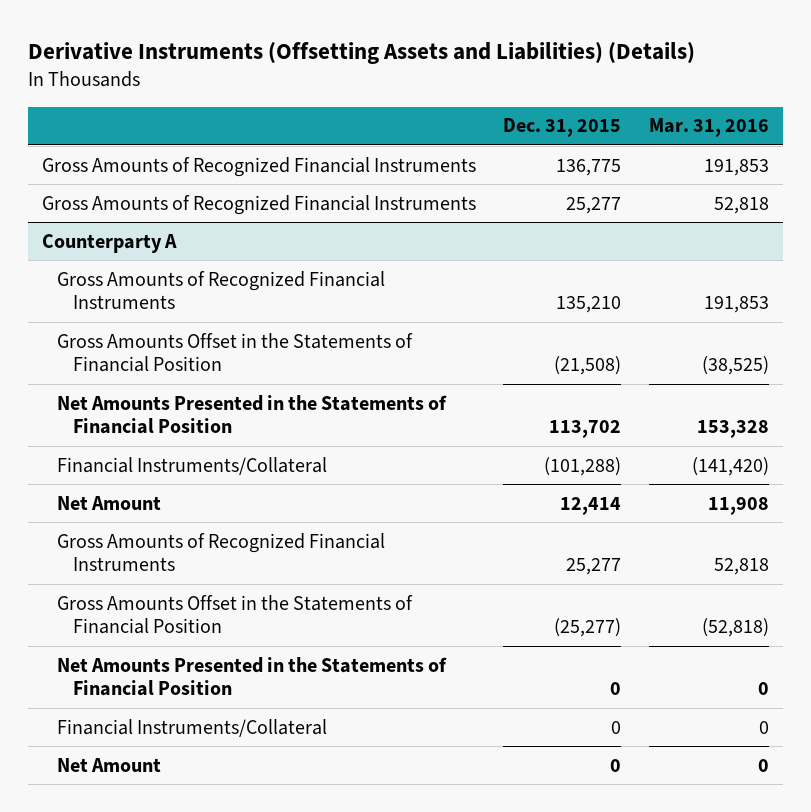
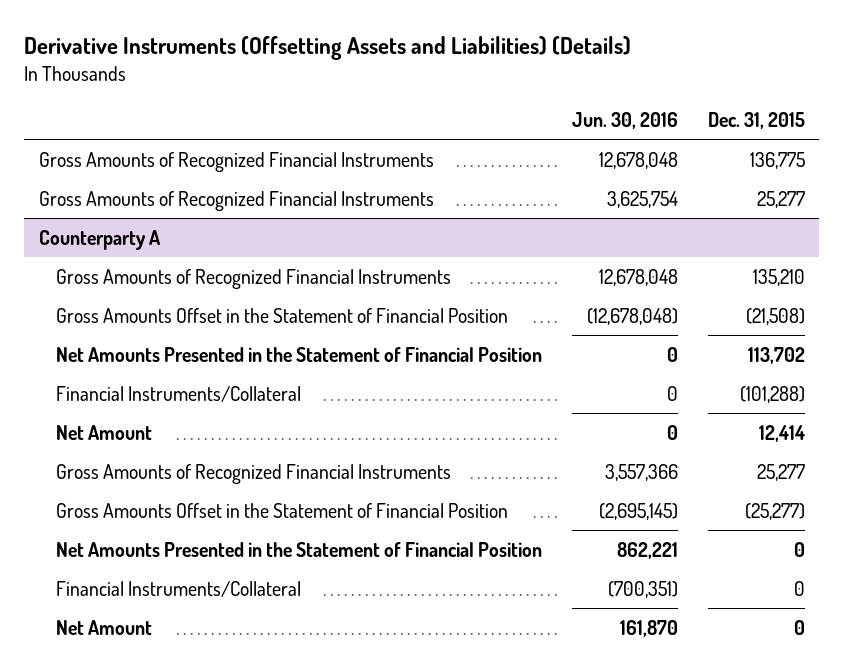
[649,118,770,138] Mar. 31, 2016 -> none
none -> [571,111,678,129] Jun. 30, 2016
[57,332,414,373] Gross Amounts Offset in the Statements of Financial Position -> [55,307,508,323] Gross Amounts Offset in the Statement of Financial Position
[57,394,448,435] Net Amounts Presented in the Statements of Financial Position -> [55,346,542,362] Net Amounts Presented in the Statement of Financial Position
[57,594,414,635] Gross Amounts Offset in the Statements of Financial Position -> [55,502,508,518] Gross Amounts Offset in the Statement of Financial Position
[57,656,448,697] Net Amounts Presented in the Statements of Financial Position -> [55,541,542,557] Net Amounts Presented in the Statement of Financial Position

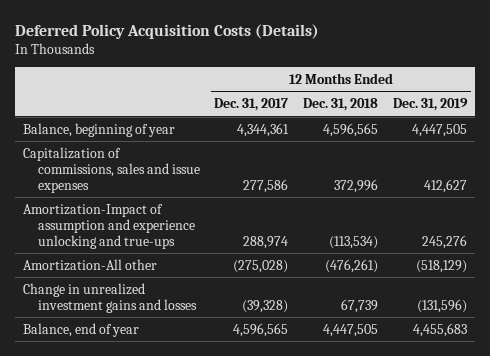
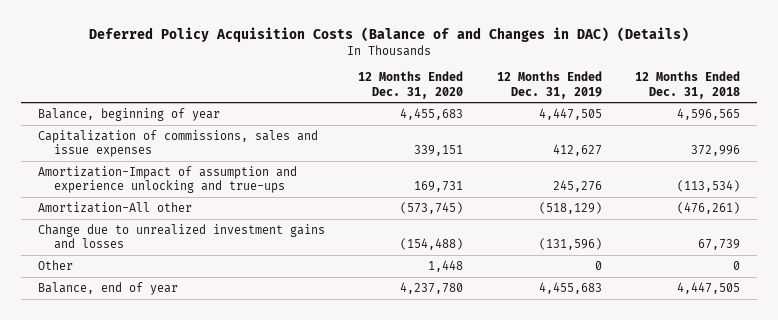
[15,23,320,39] Deferred Policy Acquisition Costs (Details) -> [89,27,690,43] Deferred Policy Acquisition Costs (Balance of and Changes in DAC) (Details)
[214,98,289,112] Dec. 31, 2017 -> none
none -> [358,71,464,99] 12 Months Ended Dec. 31, 2020
[22,282,197,313] Change in unrealized investment gains and losses -> [38,223,326,250] Change due to unrealized investment gains and losses
none -> [38,259,74,270] Other

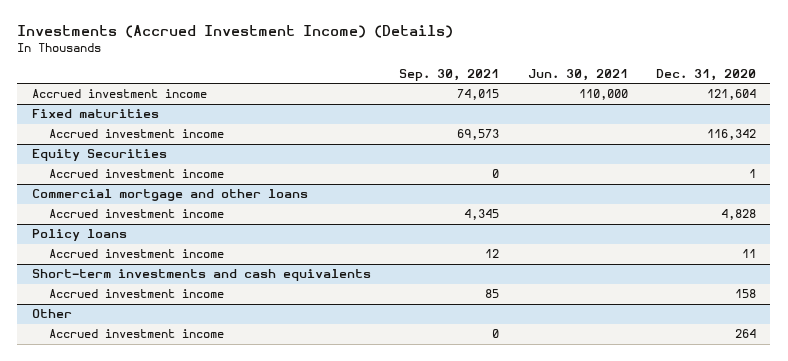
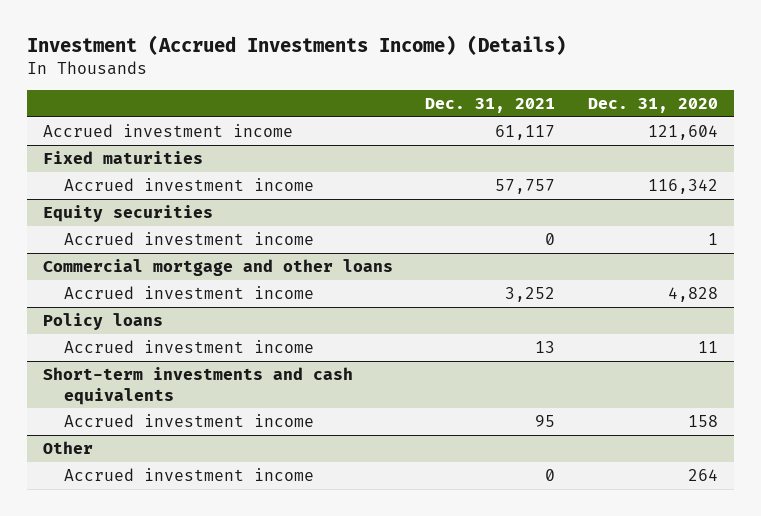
[17,24,454,38] Investments (Accrued Investment Income) (Details) -> [26,34,566,55] Investment (Accrued Investments Income) (Details)
[399,68,500,81] Sep. 30, 2021 -> none
[527,68,628,81] Jun. 30, 2021 -> none
none -> [425,98,556,114] Dec. 31, 2021
[31,149,167,162] Equity Securities -> [42,205,213,223] Equity securities

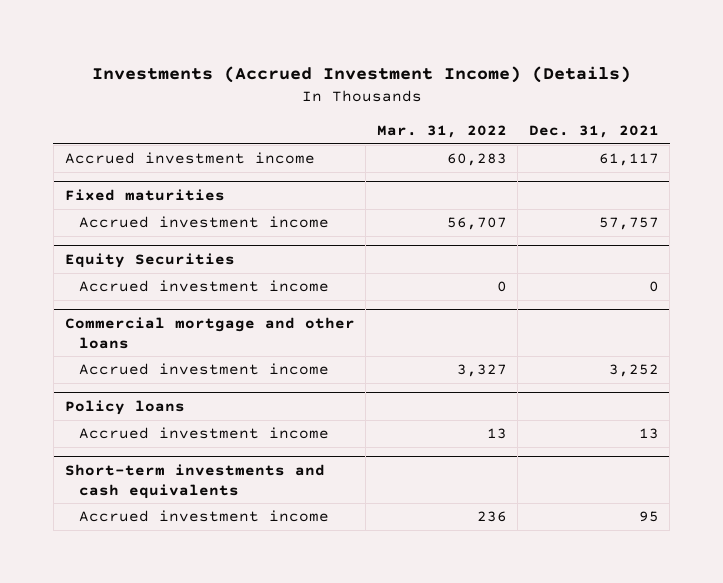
[26,34,566,55] Investment (Accrued Investments Income) (Details) -> [91,65,631,83] Investments (Accrued Investment Income) (Details)
[587,98,718,114] Dec. 31, 2020 -> none
none -> [376,124,507,138] Mar. 31, 2022
[42,205,213,223] Equity securities -> [64,253,235,269] Equity Securities
[42,441,93,455] Other -> none
[63,468,314,482] Accrued investment income -> none

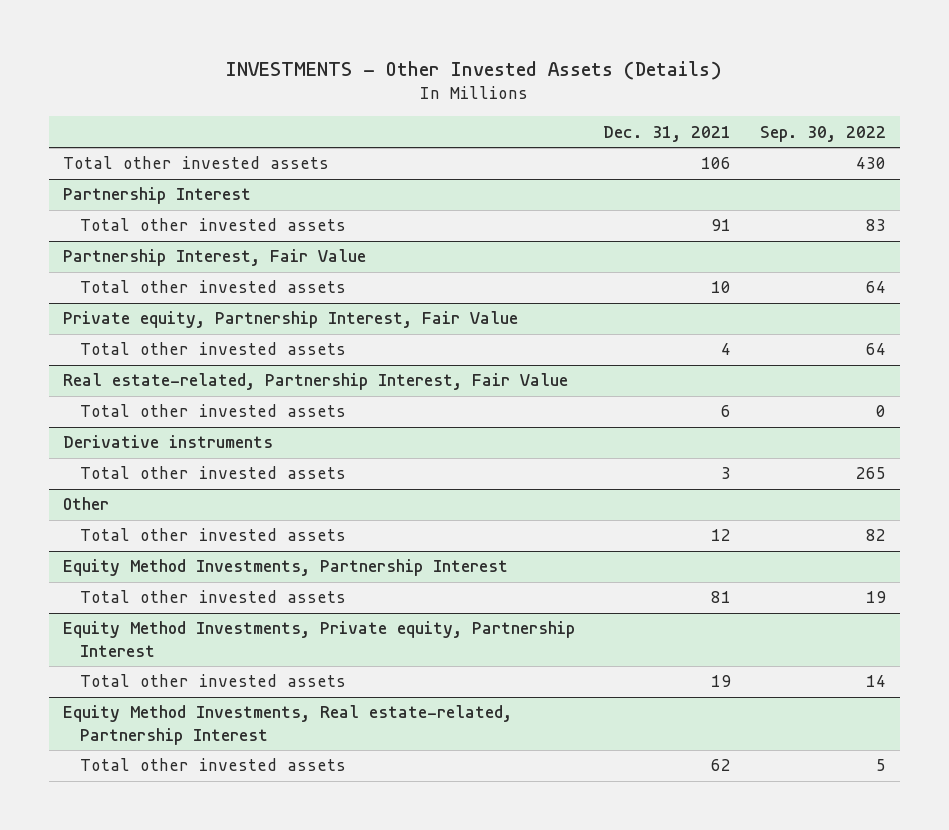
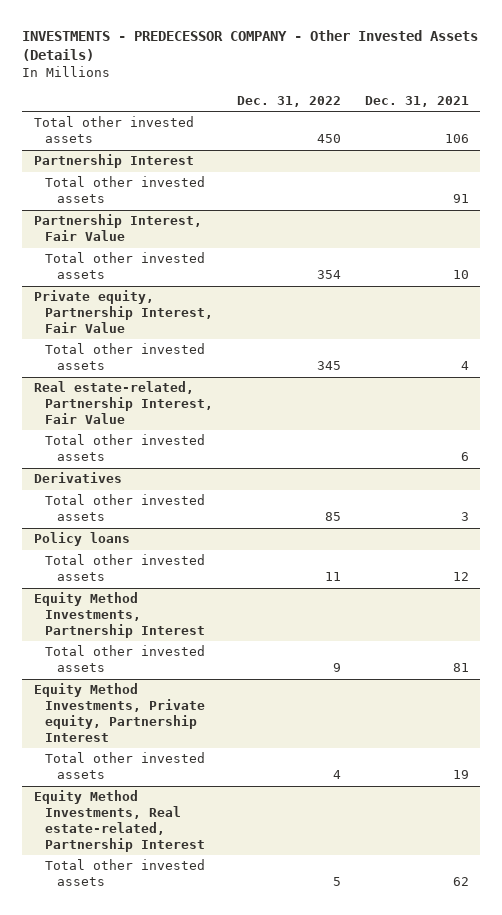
[226,60,723,80] INVESTMENTS - Other Invested Assets (Details) -> [22,30,479,62] INVESTMENTS - PREDECESSOR COMPANY - Other Invested Assets (Details)
[759,125,886,142] Sep. 30, 2022 -> none
none -> [236,95,341,107] Dec. 31, 2022
[62,435,273,449] Derivative instruments -> [33,472,122,484] Derivatives
[62,497,109,511] Other -> [33,532,130,547] Policy loans

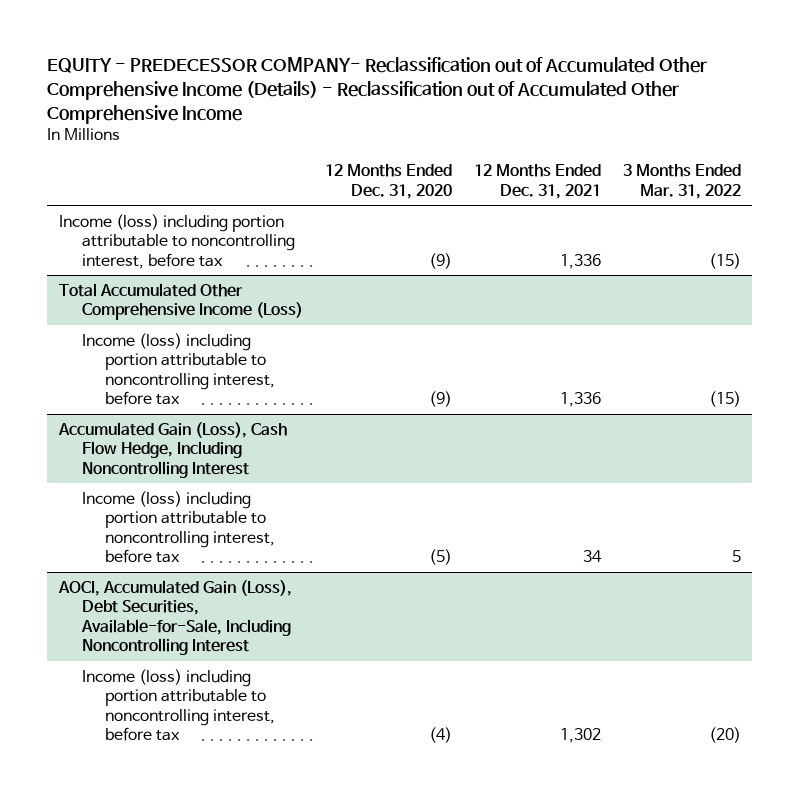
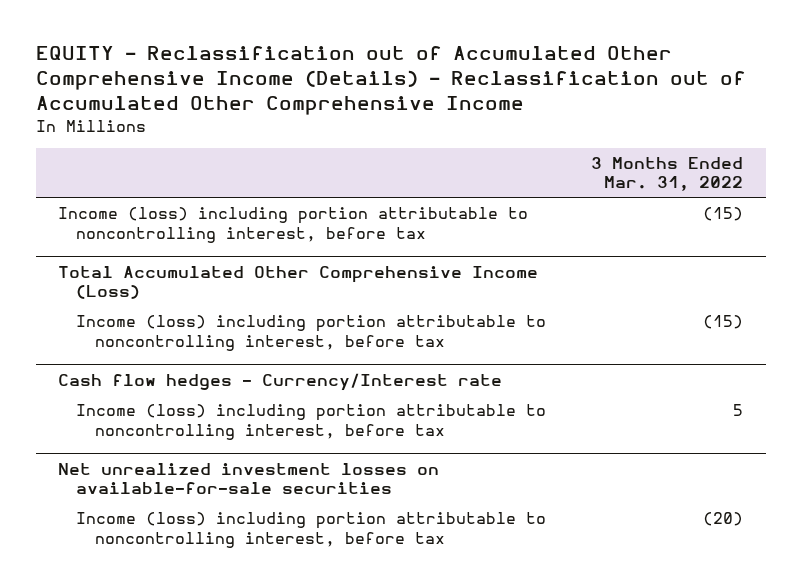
[47,57,708,125] EQUITY - PREDECESSOR COMPANY- Reclassification out of Accumulated Other Comprehensive Income (Details) - Reclassification out of Accumulated Other Comprehensive Income -> [35,46,746,116] EQUITY - Reclassification out of Accumulated Other Comprehensive Income (Details) - Reclassification out of Accumulated Other Comprehensive Income
[324,164,452,199] 12 Months Ended Dec. 31, 2020 -> none
[473,164,601,199] 12 Months Ended Dec. 31, 2021 -> none
[57,421,287,478] Accumulated Gain (Loss), Cash Flow Hedge, Including Noncontrolling Interest -> [58,372,503,391] Cash flow hedges - Currency/Interest rate
[57,579,292,655] AOCI, Accumulated Gain (Loss), Debt Securities, Available-for-Sale, Including Noncontrolling Interest -> [58,462,440,495] Net unrealized investment losses on available-for-sale securities

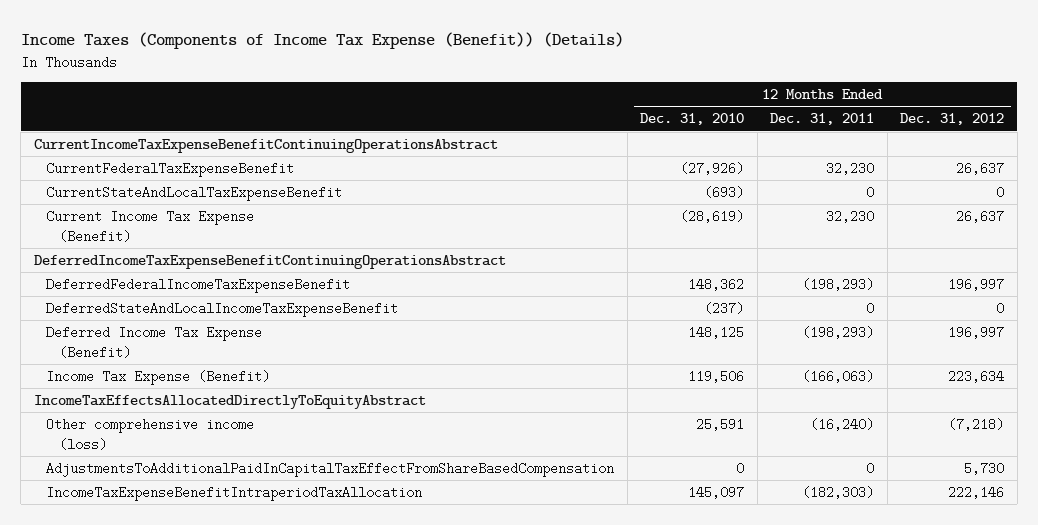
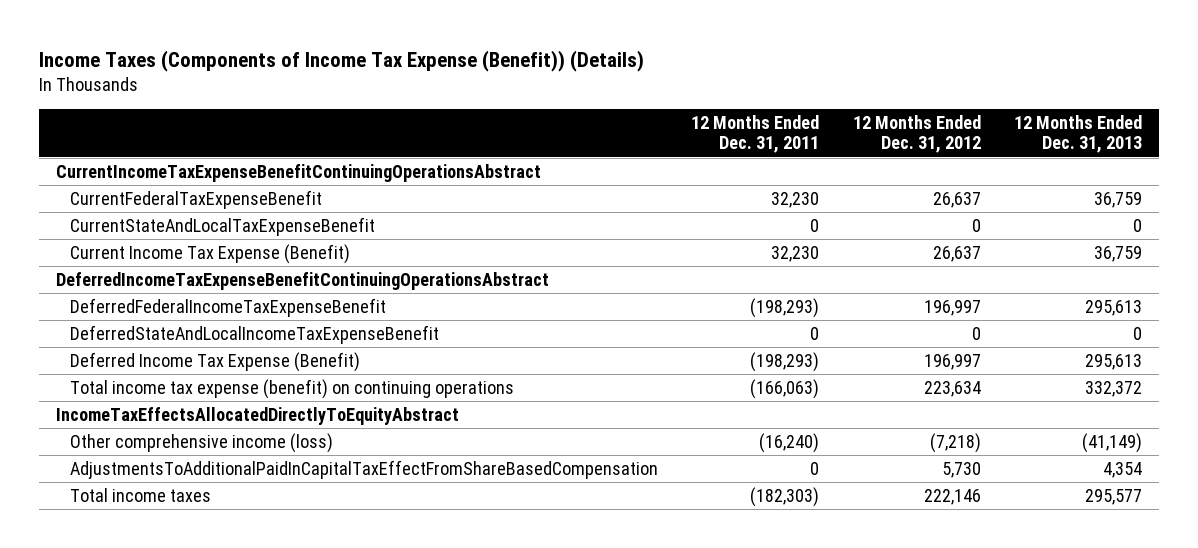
[640,113,745,126] Dec. 31, 2010 -> none
none -> [1014,114,1143,154] 12 Months Ended Dec. 31, 2013
[46,369,271,385] Income Tax Expense (Benefit) -> [69,378,514,399] Total income tax expense (benefit) on continuing operations
[46,485,423,501] IncomeTaxExpenseBenefitIntraperiodTaxAllocation -> [69,487,211,502] Total income taxes

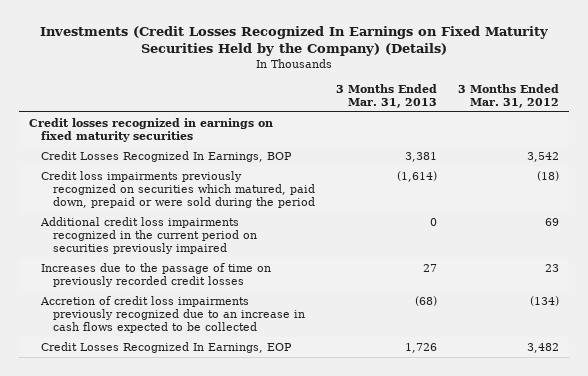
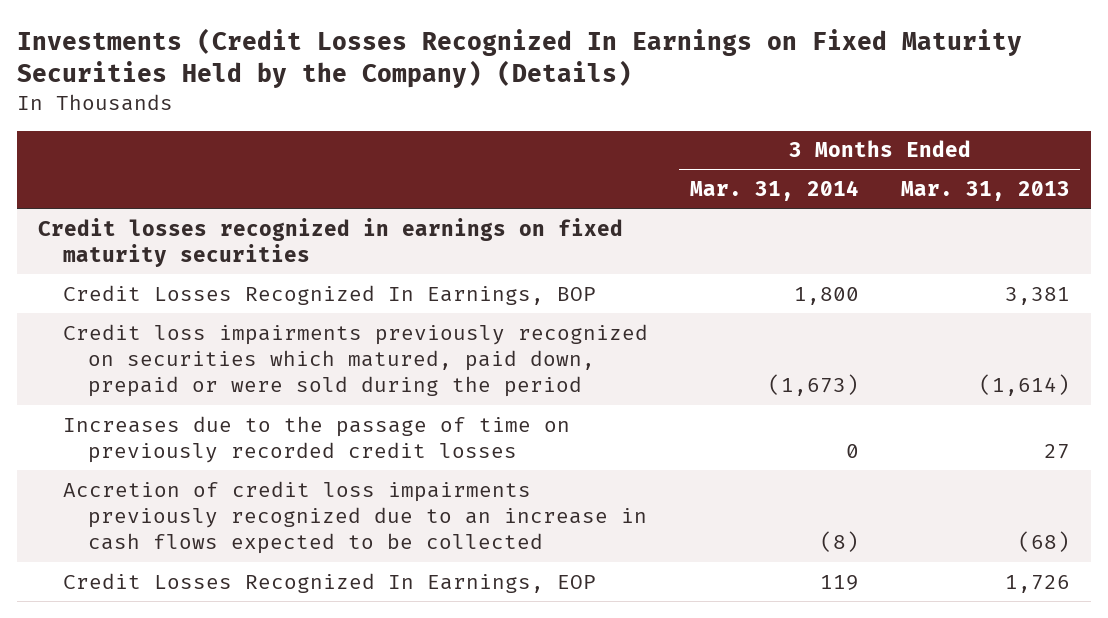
[457,83,559,108] 3 Months Ended Mar. 31, 2012 -> none
none -> [689,179,859,201] Mar. 31, 2014
[40,217,258,254] Additional credit loss impairments recognized in the current period on securities previously impaired -> none

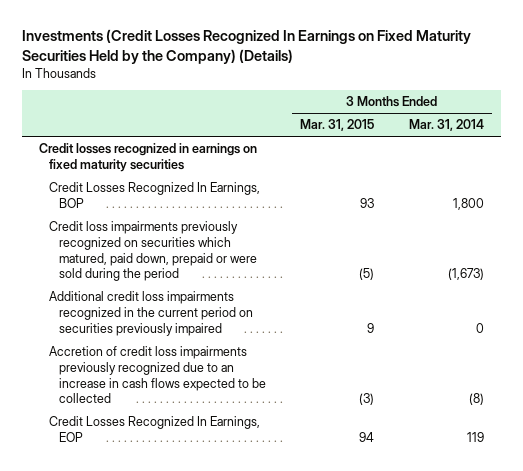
[900,180,1070,201] Mar. 31, 2013 -> none
none -> [300,119,375,132] Mar. 31, 2015
[63,415,571,464] Increases due to the passage of time on previously recorded credit losses -> none
none -> [49,291,253,336] Additional credit loss impairments recognized in the current period on securities previously impaired

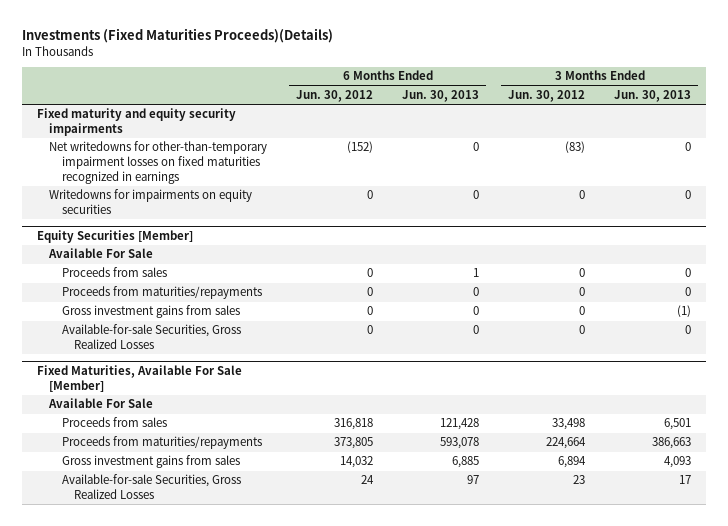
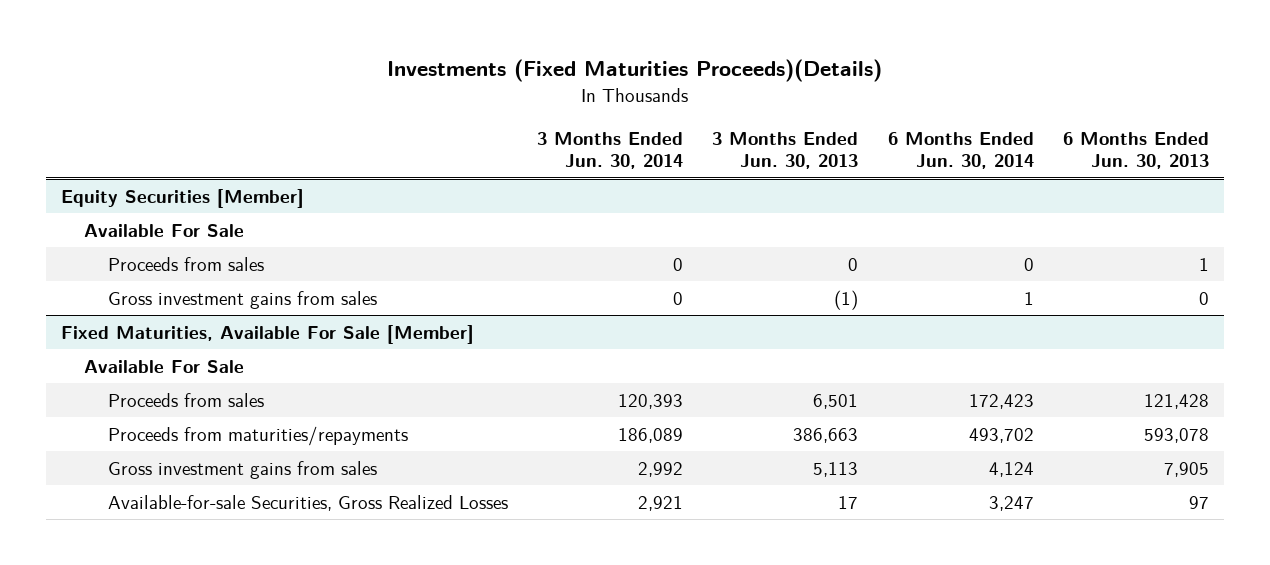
[296,90,374,103] Jun. 30, 2012 -> none
[508,90,586,103] Jun. 30, 2012 -> none
none -> [537,131,684,170] 3 Months Ended Jun. 30, 2014
none -> [887,131,1034,170] 6 Months Ended Jun. 30, 2014
[36,108,236,137] Fixed maturity and equity security impairments -> none
[49,141,268,185] Net writedowns for other-than-temporary impairment losses on fixed maturities recognized in earnings -> none
[49,189,253,215] Writedowns for impairments on equity securities -> none
[61,286,262,300] Proceeds from maturities/repayments -> none
[61,324,241,350] Available-for-sale Securities, Gross Realized Losses -> none
[452,456,480,469] 6,885 -> [1164,461,1210,477] 7,905
[664,456,692,469] 4,093 -> [813,461,859,477] 5,113

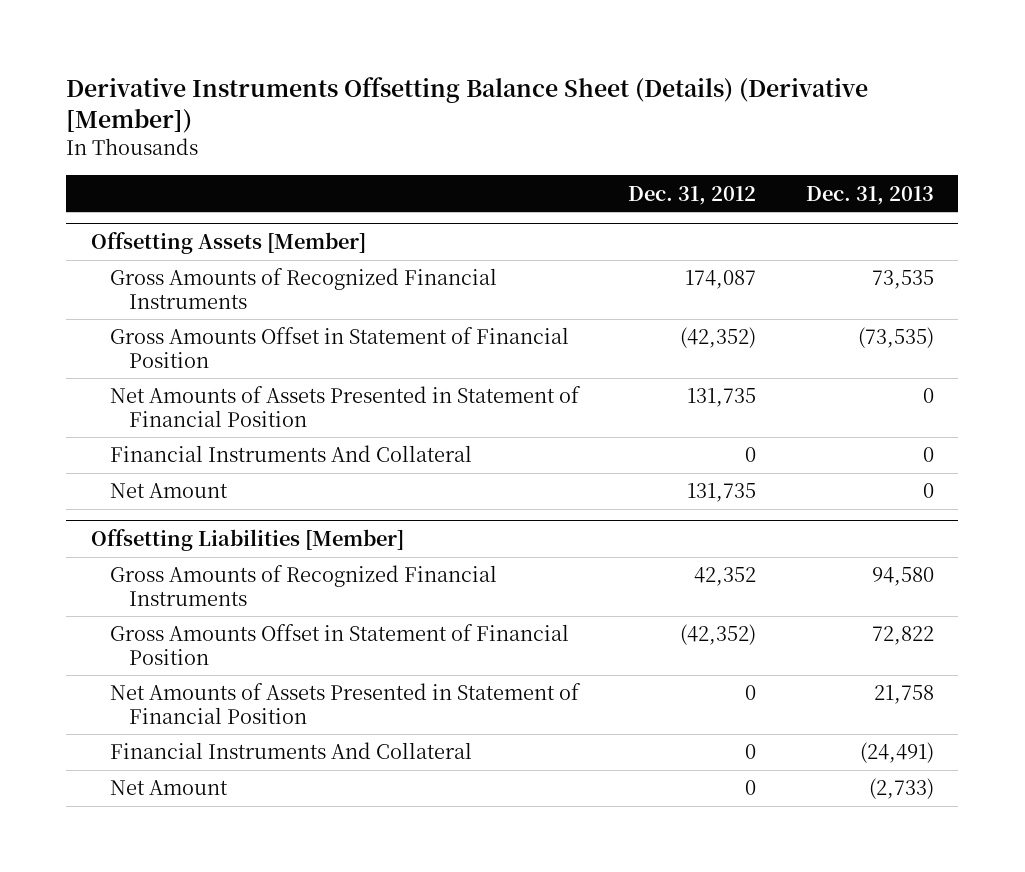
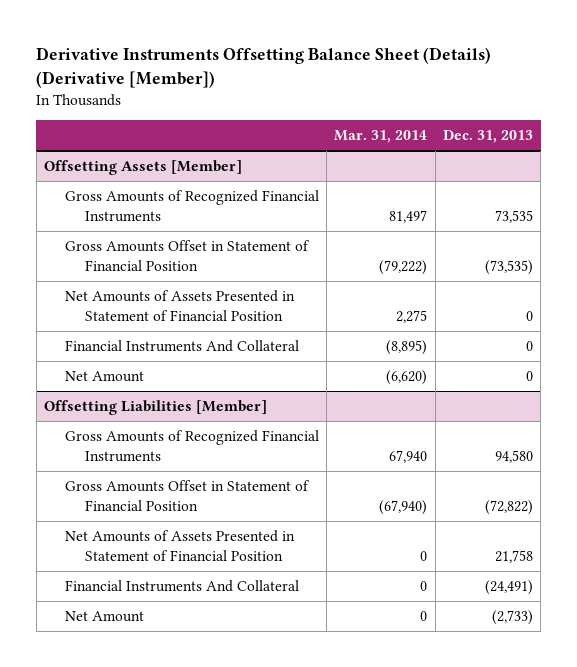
[628,185,757,205] Dec. 31, 2012 -> none
none -> [334,130,428,144] Mar. 31, 2014
[871,626,934,646] 72,822 -> [485,499,534,515] (72,822)

